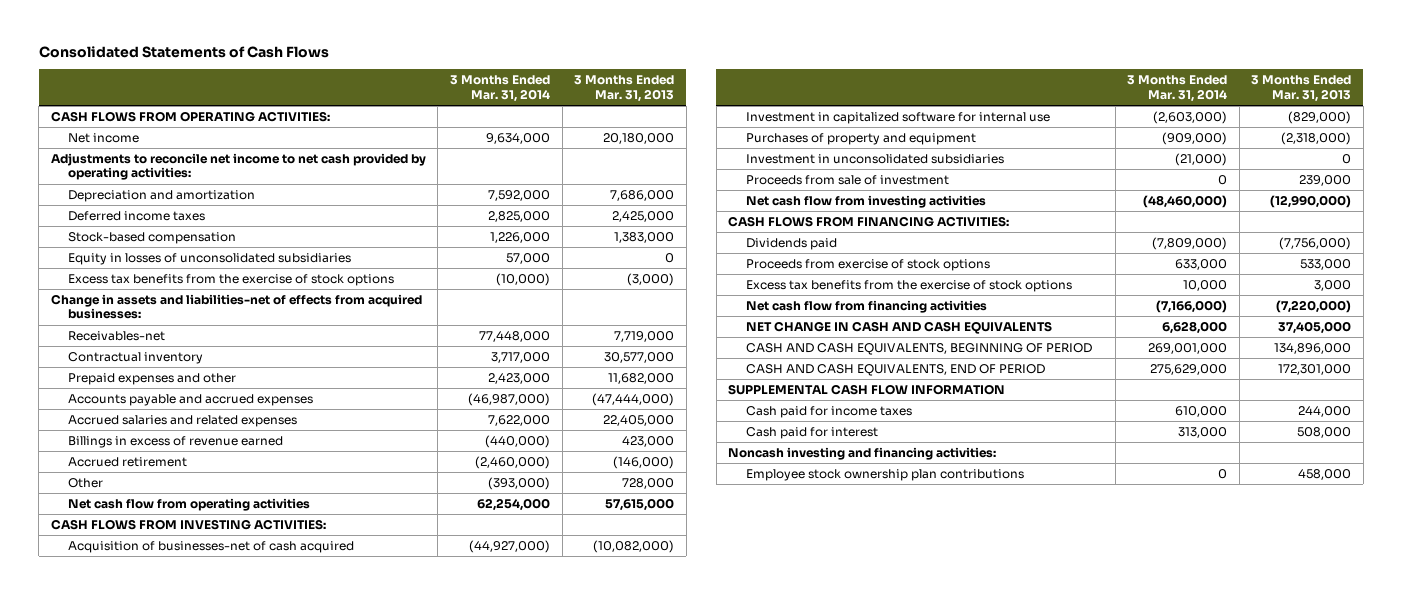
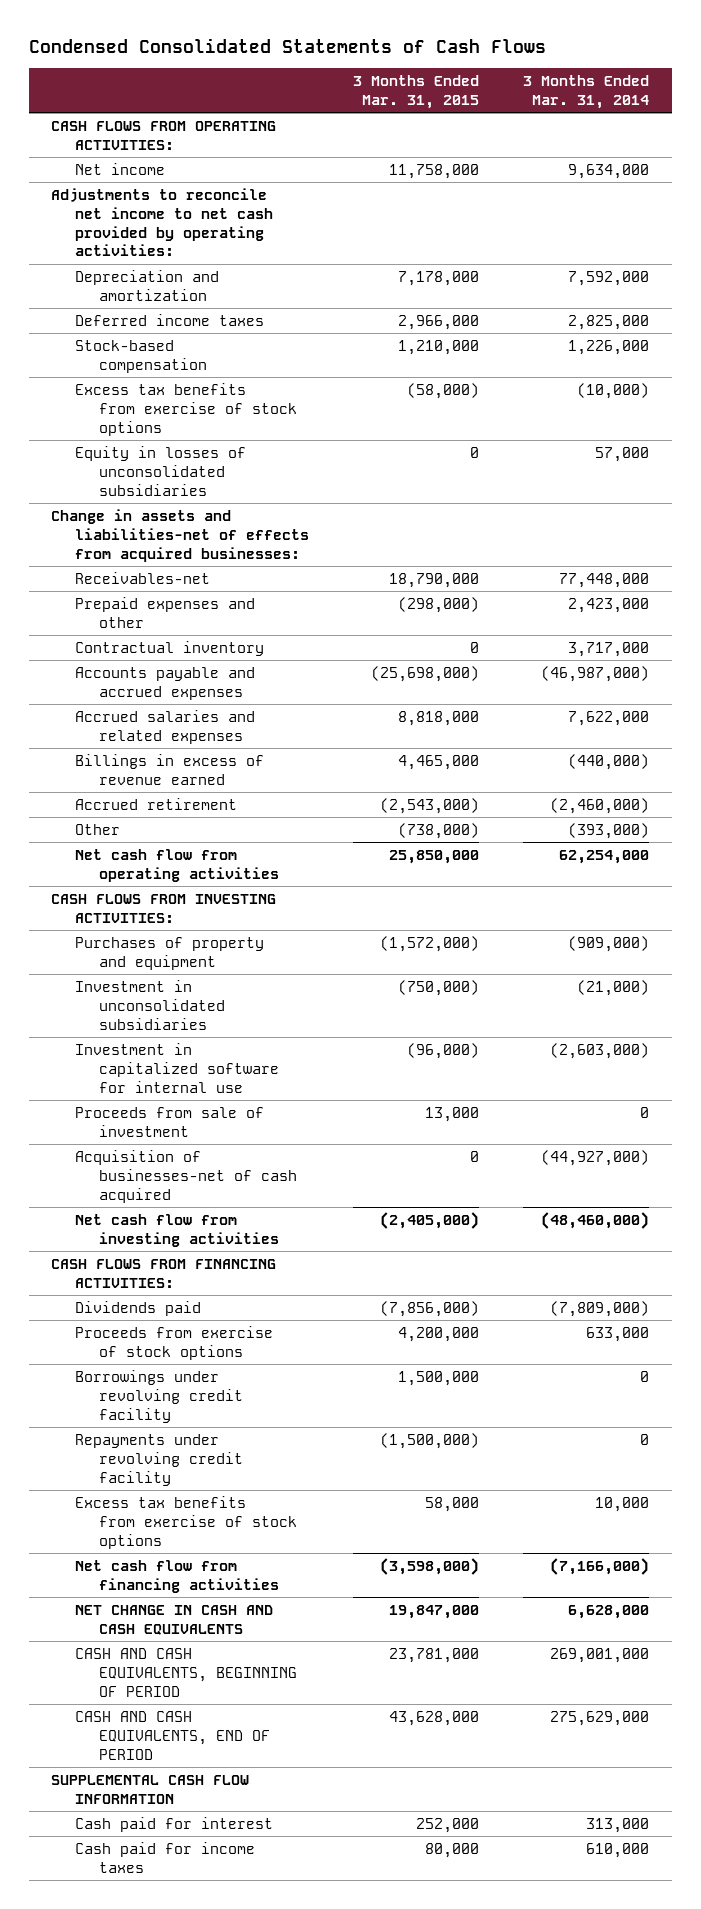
[38,46,329,59] Consolidated Statements of Cash Flows -> [29,37,547,53] Condensed Consolidated Statements of Cash Flows
[574,75,675,102] 3 Months Ended Mar. 31, 2013 -> none
none -> [353,75,480,109] 3 Months Ended Mar. 31, 2015
none -> [75,382,297,436] Excess tax benefits from exercise of stock options
[68,273,395,286] Excess tax benefits from the exercise of stock options -> none
[68,351,204,364] Contractual inventory -> [75,640,265,656] Contractual inventory
[745,111,1050,124] Investment in capitalized software for internal use -> [75,1042,279,1093] Investment in capitalized software for internal use
[68,540,355,553] Acquisition of businesses-net of cash acquired -> [75,1149,297,1203] Acquisition of businesses-net of cash acquired
none -> [75,1369,243,1423] Borrowings under revolving credit facility
none -> [75,1433,243,1486] Repayments under revolving credit facility
[745,279,1072,292] Excess tax benefits from the exercise of stock options -> [75,1495,297,1549] Excess tax benefits from exercise of stock options
[728,446,997,460] Noncash investing and financing activities: -> none
[745,468,1024,481] Employee stock ownership plan contributions -> none
[745,405,912,418] Cash paid for income taxes -> [75,1841,256,1873] Cash paid for income taxes

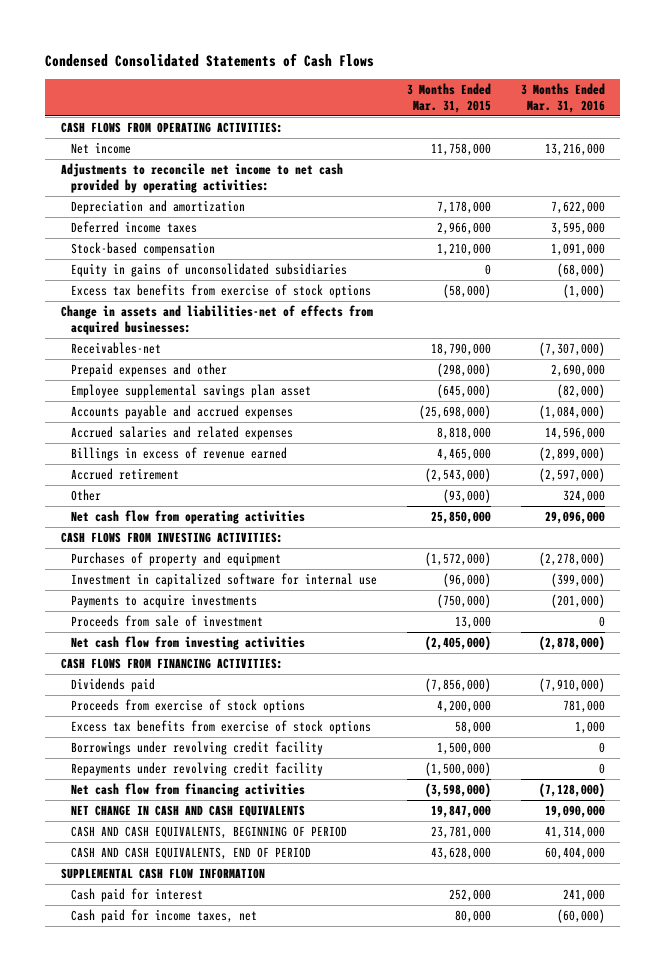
[523,75,650,109] 3 Months Ended Mar. 31, 2014 -> none
none -> [520,83,605,113] 3 Months Ended Mar. 31, 2016
none -> [70,263,347,278] Equity in gains of unconsolidated subsidiaries
[75,445,247,496] Equity in losses of unconsolidated subsidiaries -> none
[75,640,265,656] Contractual inventory -> none
none -> [70,384,311,399] Employee supplemental savings plan asset
[398,822,480,839] (738,000) -> [442,489,491,504] (93,000)
[75,979,225,1030] Investment in unconsolidated subsidiaries -> none
none -> [70,594,257,609] Payments to acquire investments
[75,1149,297,1203] Acquisition of businesses-net of cash acquired -> none
[75,1495,297,1549] Excess tax benefits from exercise of stock options -> [70,720,371,735] Excess tax benefits from exercise of stock options
[75,1841,256,1873] Cash paid for income taxes -> [70,909,257,924] Cash paid for income taxes, net

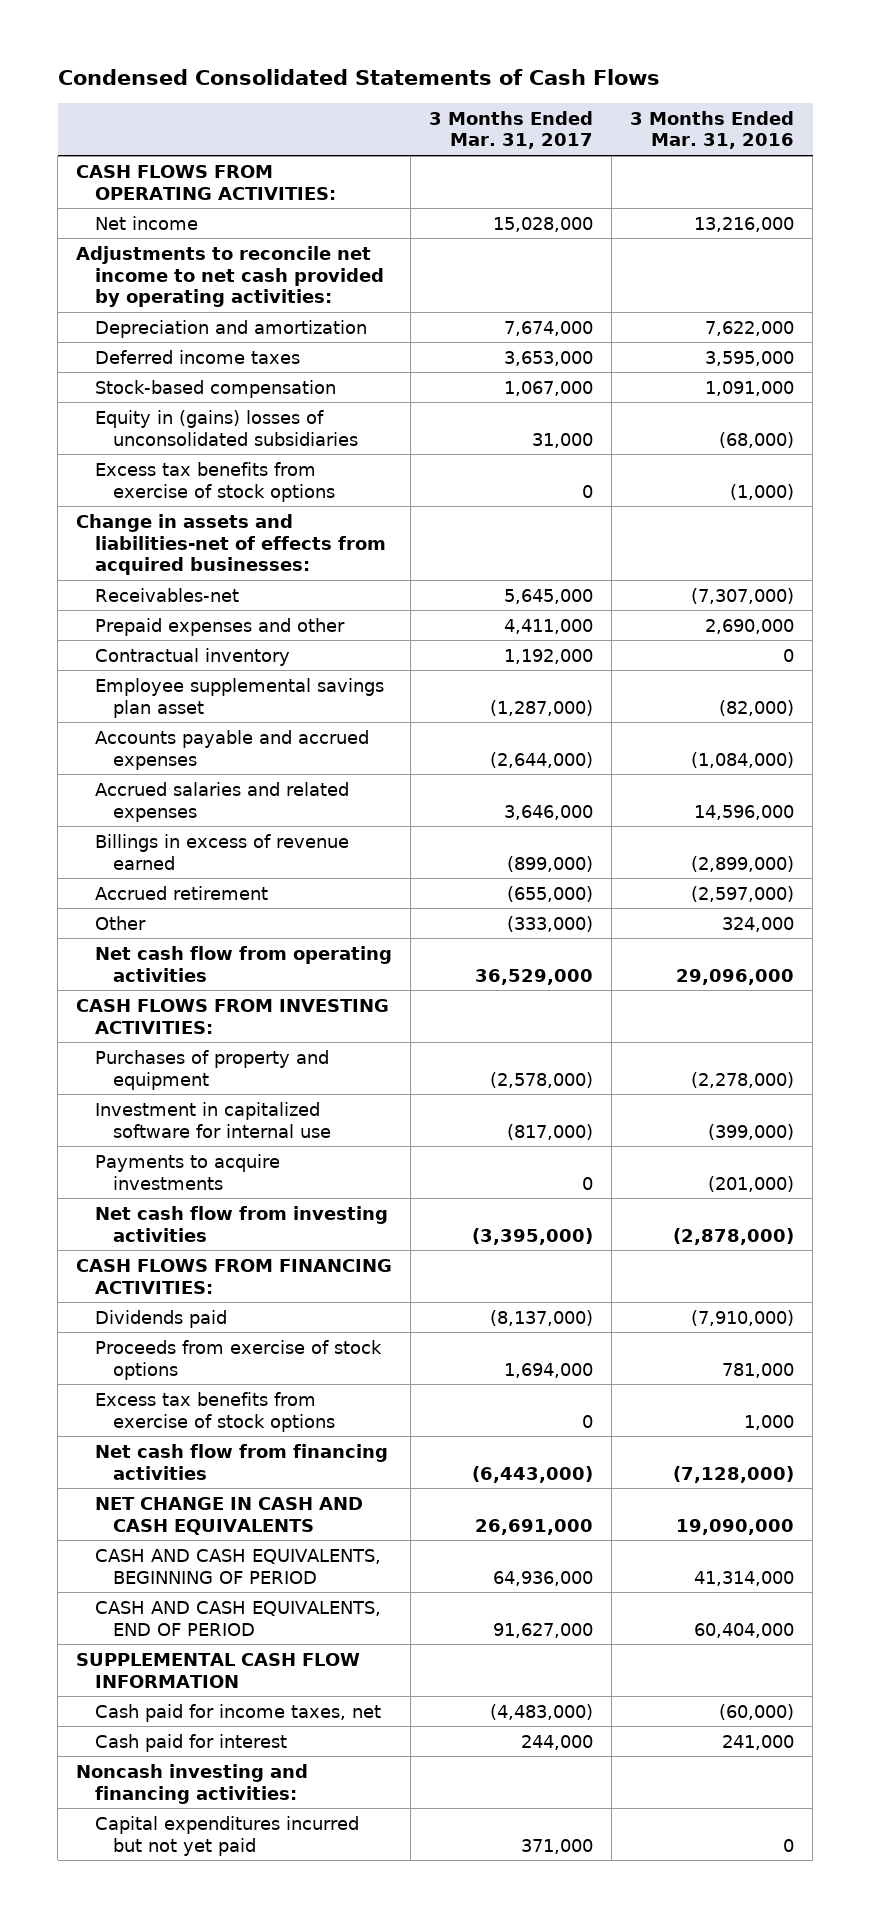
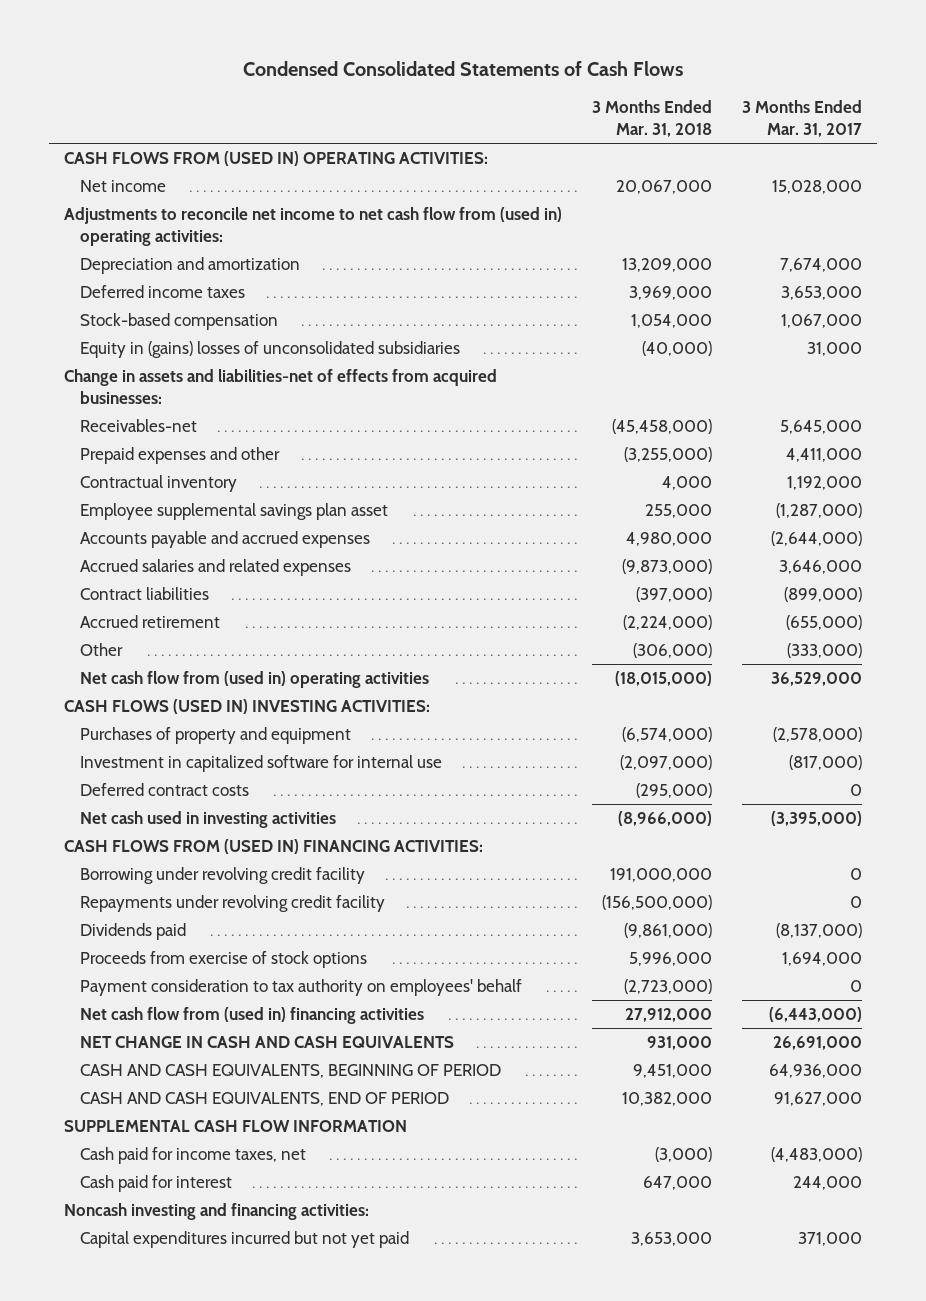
[630,110,795,150] 3 Months Ended Mar. 31, 2016 -> none
none -> [592,100,713,138] 3 Months Ended Mar. 31, 2018
[76,164,336,200] CASH FLOWS FROM OPERATING ACTIVITIES: -> [64,151,489,167] CASH FLOWS FROM (USED IN) OPERATING ACTIVITIES:
[76,245,384,308] Adjustments to reconcile net income to net cash provided by operating activities: -> [64,207,563,246] Adjustments to reconcile net income to net cash flow from (used in) operating activities:
[94,461,336,502] Excess tax benefits from exercise of stock options -> none
[94,833,349,870] Billings in excess of revenue earned -> [80,587,210,601] Contract liabilities
[94,945,392,982] Net cash flow from operating activities -> [80,671,430,689] Net cash flow from (used in) operating activities
[76,998,390,1034] CASH FLOWS FROM INVESTING ACTIVITIES: -> [64,699,431,715] CASH FLOWS (USED IN) INVESTING ACTIVITIES:
[94,1153,280,1190] Payments to acquire investments -> none
none -> [80,783,250,797] Deferred contract costs
[94,1205,388,1242] Net cash flow from investing activities -> [80,811,337,829] Net cash used in investing activities
[76,1258,393,1294] CASH FLOWS FROM FINANCING ACTIVITIES: -> [64,839,484,855] CASH FLOWS FROM (USED IN) FINANCING ACTIVITIES:
none -> [80,867,366,885] Borrowing under revolving credit facility
none -> [80,895,386,913] Repayments under revolving credit facility
[94,1391,336,1432] Excess tax benefits from exercise of stock options -> none
none -> [80,979,523,997] Payment consideration to tax authority on employees' behalf
[94,1443,388,1480] Net cash flow from financing activities -> [80,1007,425,1025] Net cash flow from (used in) financing activities

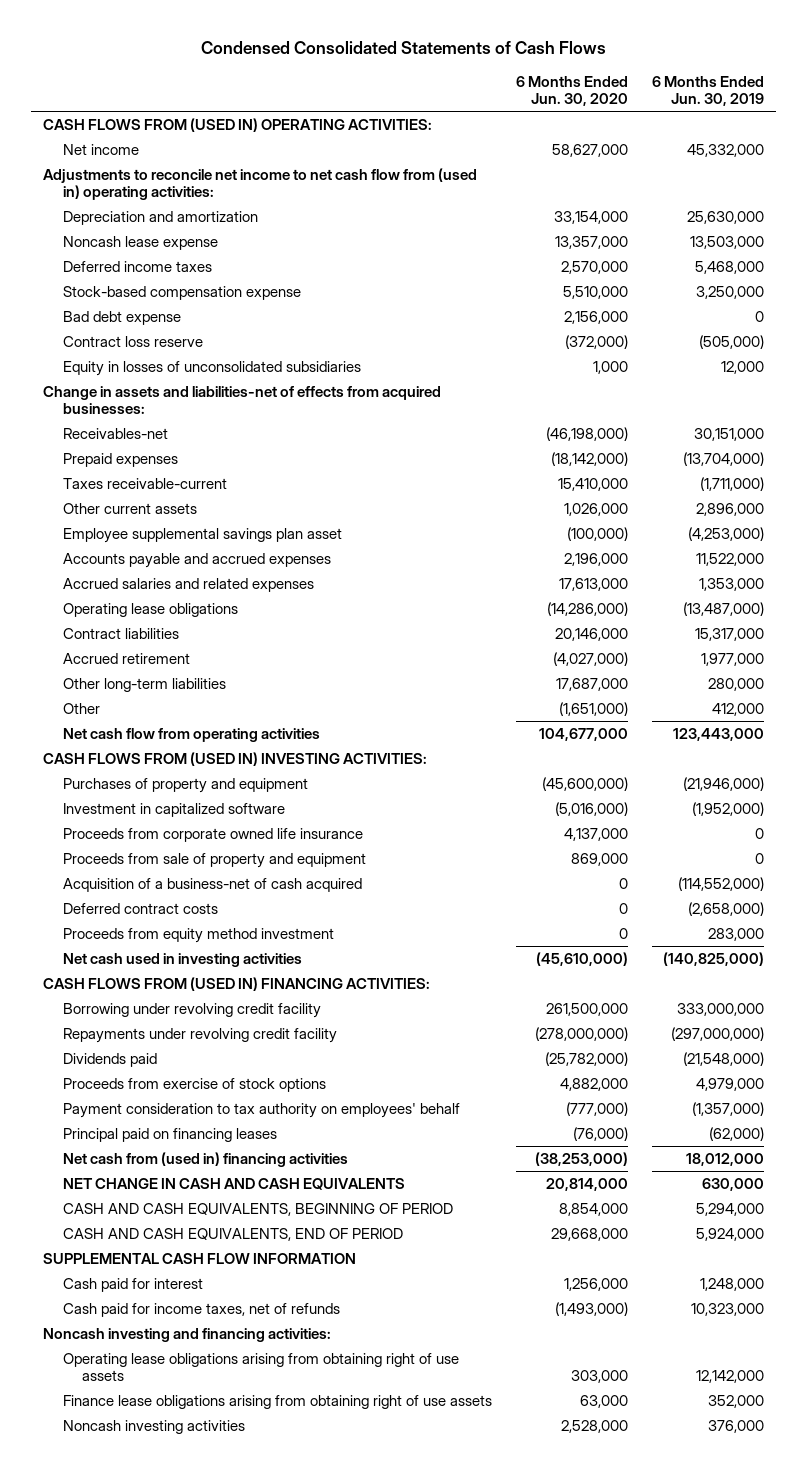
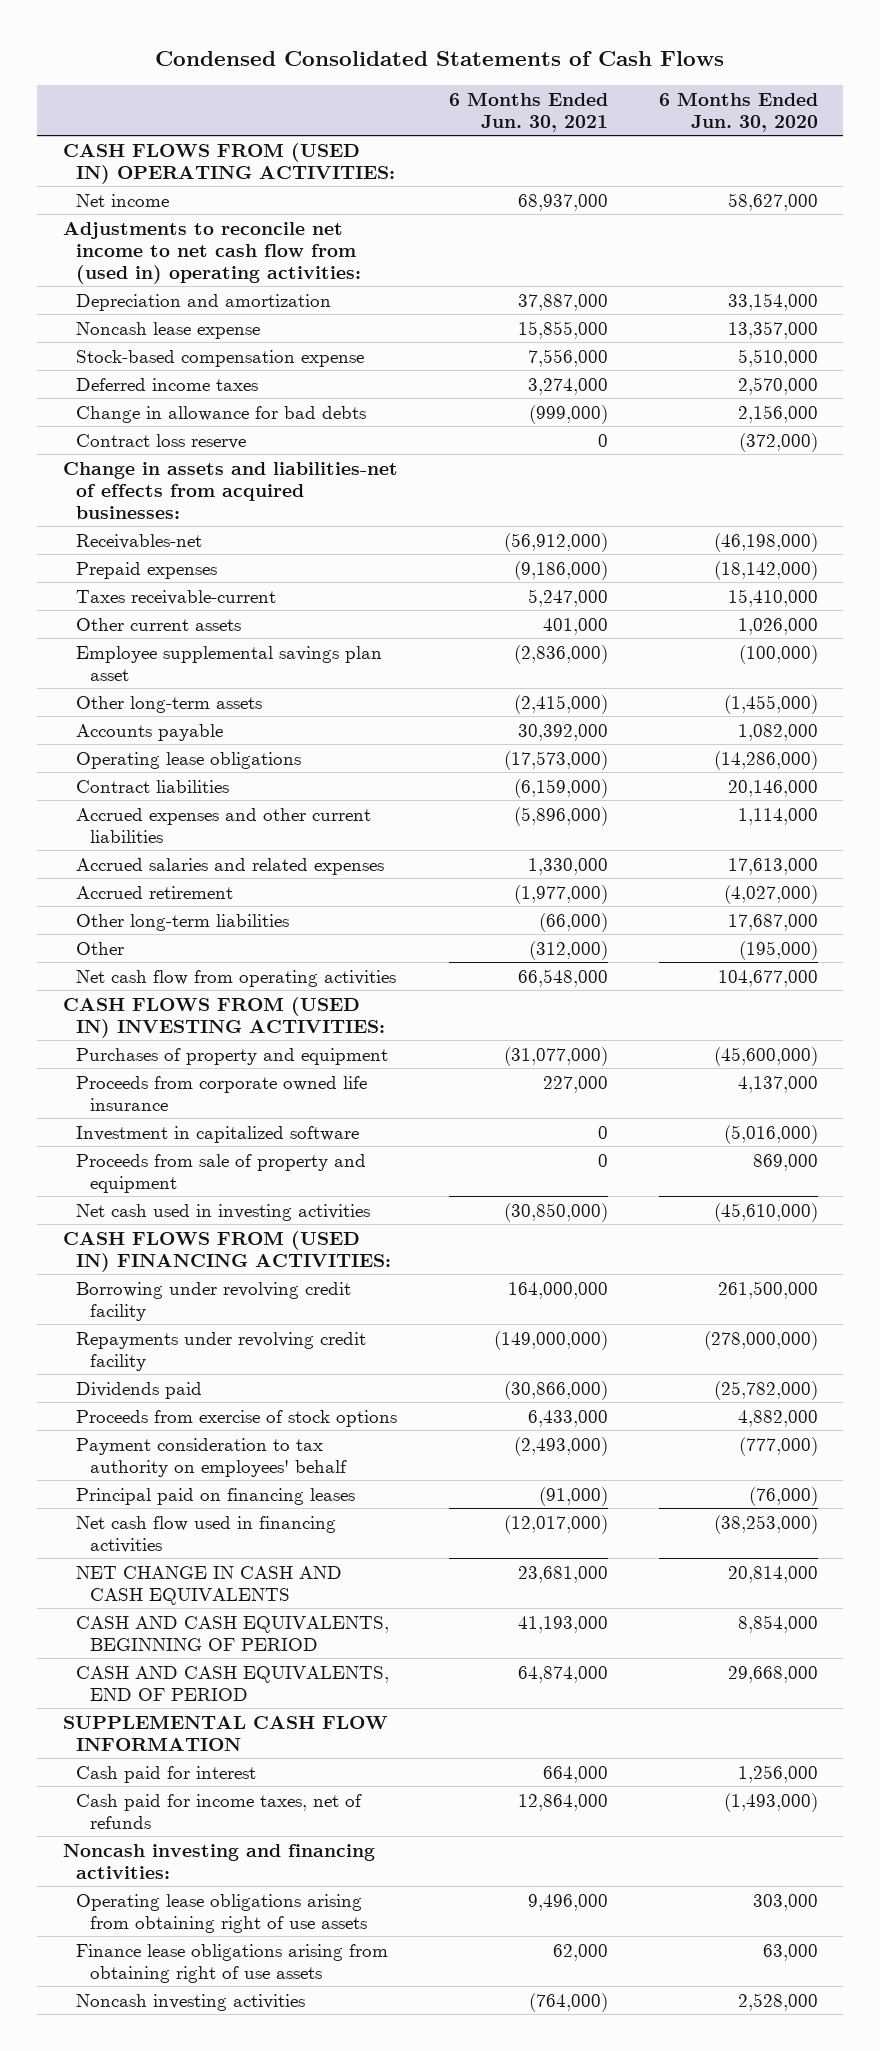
[651,76,764,107] 6 Months Ended Jun. 30, 2019 -> none
none -> [448,91,608,132] 6 Months Ended Jun. 30, 2021
[62,260,212,272] Deferred income taxes -> [76,377,259,391] Deferred income taxes
[62,310,181,325] Bad debt expense -> [76,405,367,423] Change in allowance for bad debts
[62,360,361,376] Equity in losses of unconsolidated subsidiaries -> none
[62,552,331,568] Accounts payable and accrued expenses -> none
none -> [76,695,263,713] Other long-term assets
none -> [76,723,224,741] Accounts payable
none -> [76,807,372,843] Accrued expenses and other current liabilities
[62,577,314,592] Accrued salaries and related expenses -> [76,857,385,875] Accrued salaries and related expenses
[558,701,628,716] (1,651,000) -> [738,940,818,960] (195,000)
[62,802,285,817] Investment in capitalized software -> [76,1125,360,1143] Investment in capitalized software
[62,877,362,892] Acquisition of a business-net of cash acquired -> none
[62,902,218,914] Deferred contract costs -> none
[62,927,334,943] Proceeds from equity method investment -> none
[62,1151,348,1167] Net cash from (used in) financing activities -> [76,1515,337,1553] Net cash flow used in financing activities

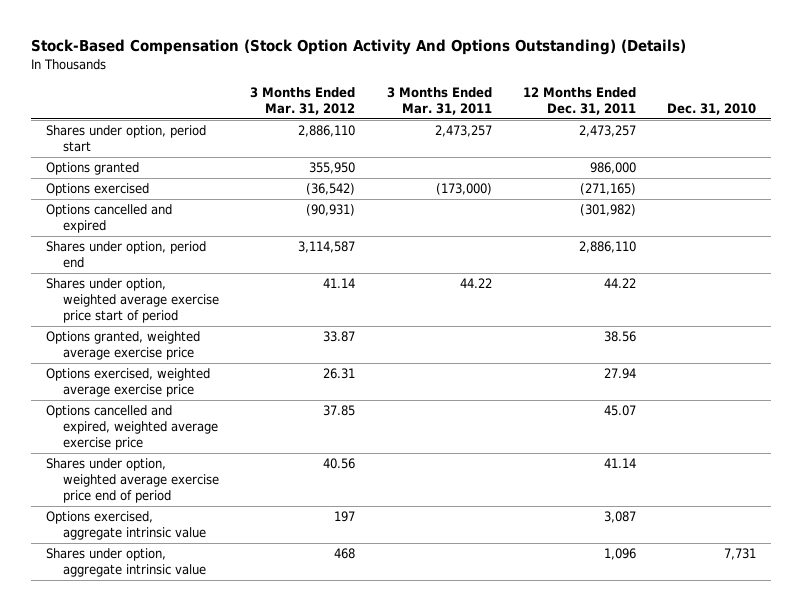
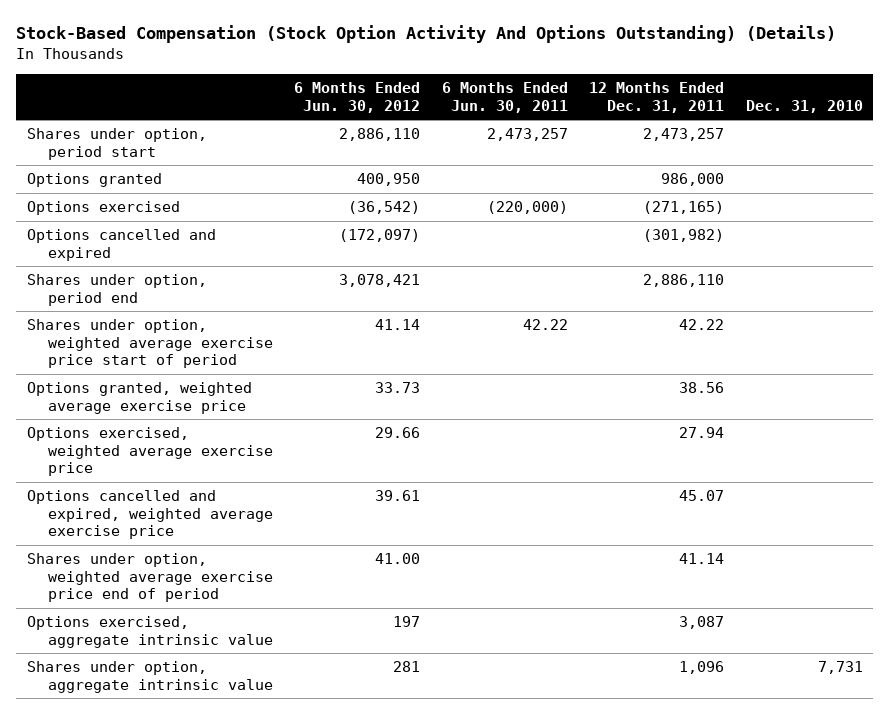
[250,87,356,116] 3 Months Ended Mar. 31, 2012 -> none
[386,87,492,116] 3 Months Ended Mar. 31, 2011 -> none
none -> [294,82,421,113] 6 Months Ended Jun. 30, 2012
none -> [441,82,568,113] 6 Months Ended Jun. 30, 2011
[603,278,636,289] 44.22 -> [679,319,725,331] 42.22

